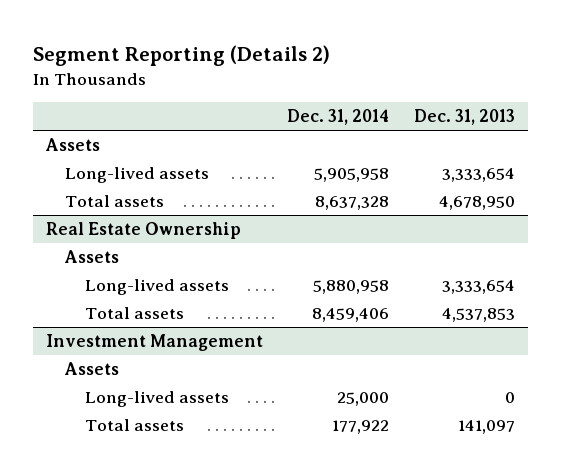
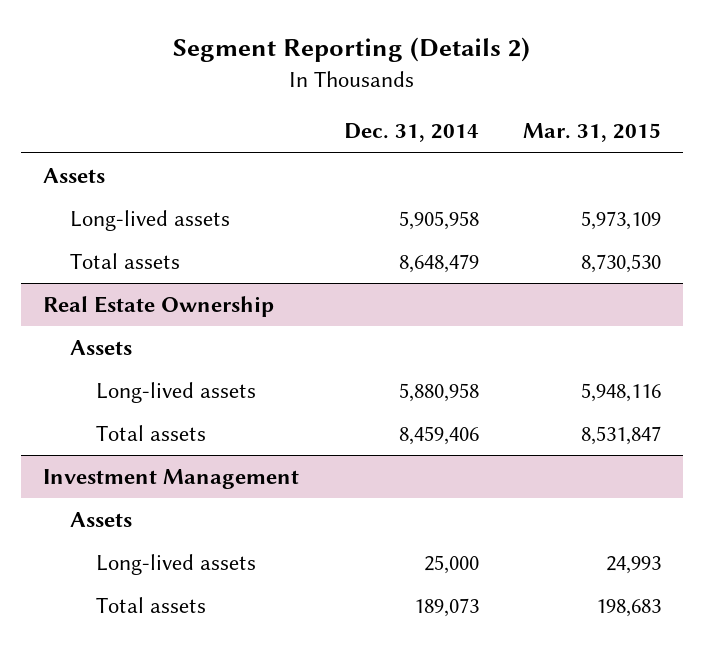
[414,109,516,126] Dec. 31, 2013 -> none
none -> [522,123,661,143] Mar. 31, 2015
[315,196,390,211] 8,637,328 -> [398,253,479,273] 8,648,479
[332,420,390,435] 177,922 -> [413,597,479,617] 189,073

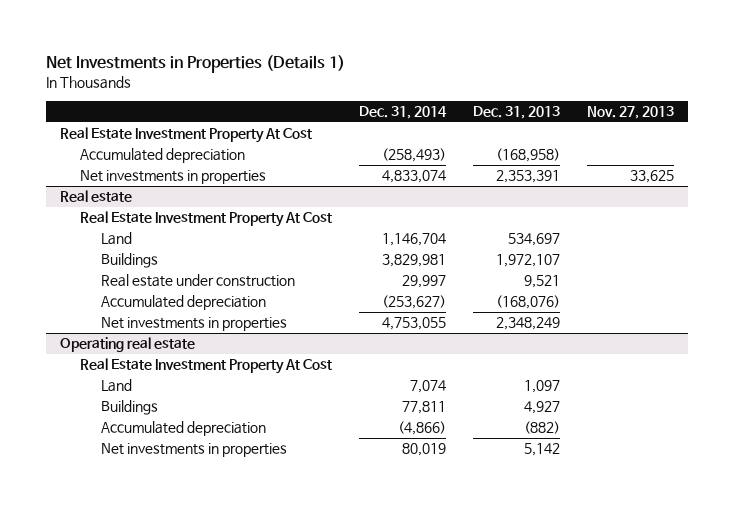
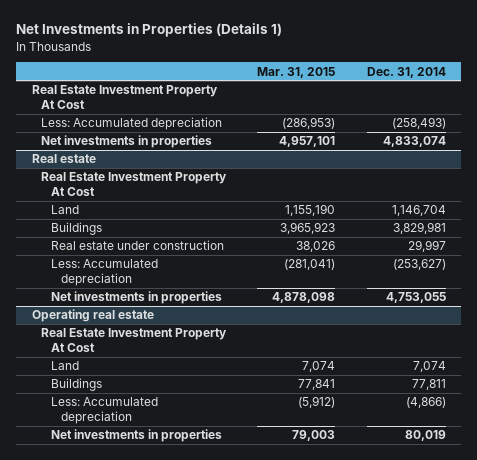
[473,106,561,120] Dec. 31, 2013 -> none
[587,106,675,120] Nov. 27, 2013 -> none
none -> [257,66,336,78] Mar. 31, 2015
[80,148,246,164] Accumulated depreciation -> [41,117,223,131] Less: Accumulated depreciation
[100,295,266,311] Accumulated depreciation -> [51,259,159,287] Less: Accumulated depreciation
[100,421,266,437] Accumulated depreciation -> [51,397,159,425] Less: Accumulated depreciation

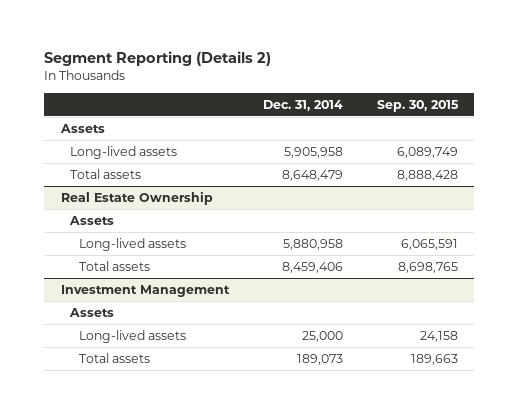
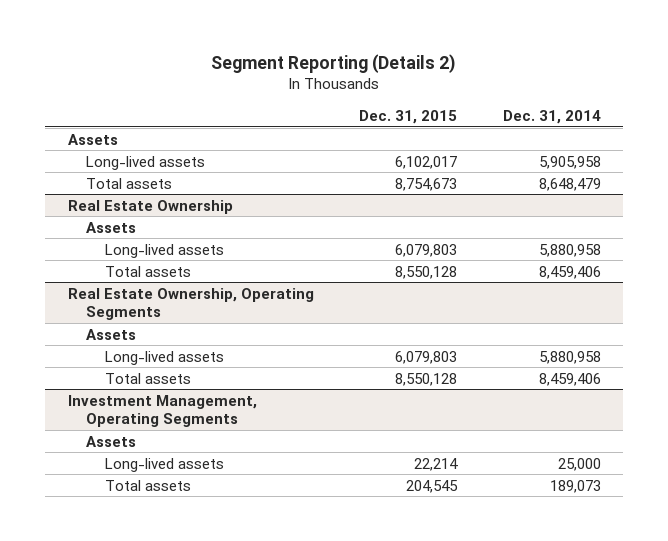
[376,99,459,112] Sep. 30, 2015 -> none
none -> [359,110,458,125] Dec. 31, 2015
[60,284,230,297] Investment Management -> none
none -> [67,287,314,320] Real Estate Ownership, Operating Segments
none -> [104,350,224,365] Long-lived assets
none -> [104,372,191,384] Total assets
none -> [67,394,257,427] Investment Management, Operating Segments
none -> [86,435,137,447] Assets

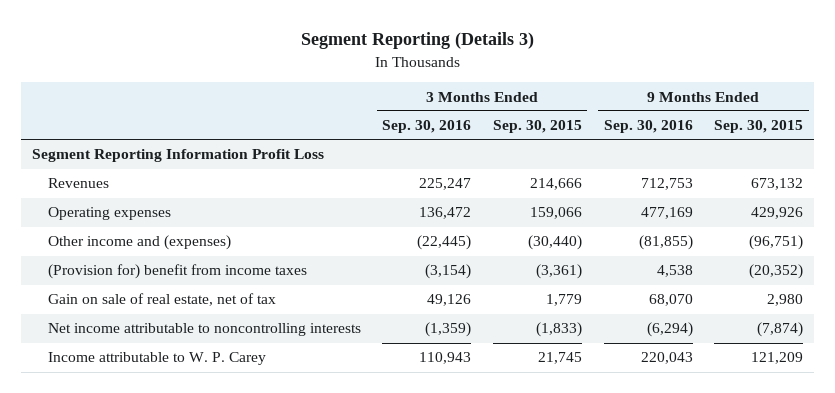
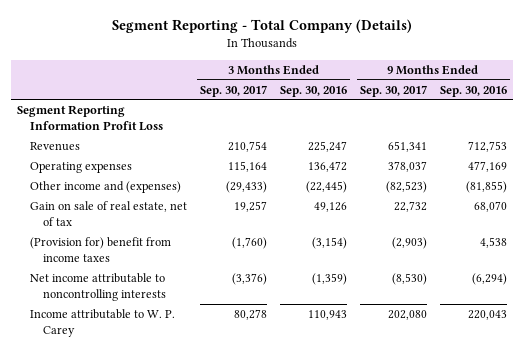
[300,32,534,50] Segment Reporting (Details 3) -> [112,19,413,34] Segment Reporting - Total Company (Details)
[493,120,583,134] Sep. 30, 2015 -> none
[714,120,804,134] Sep. 30, 2015 -> none
none -> [200,84,268,97] Sep. 30, 2017
none -> [359,84,427,97] Sep. 30, 2017
[47,264,307,280] (Provision for) benefit from income taxes -> [30,236,172,263] (Provision for) benefit from income taxes

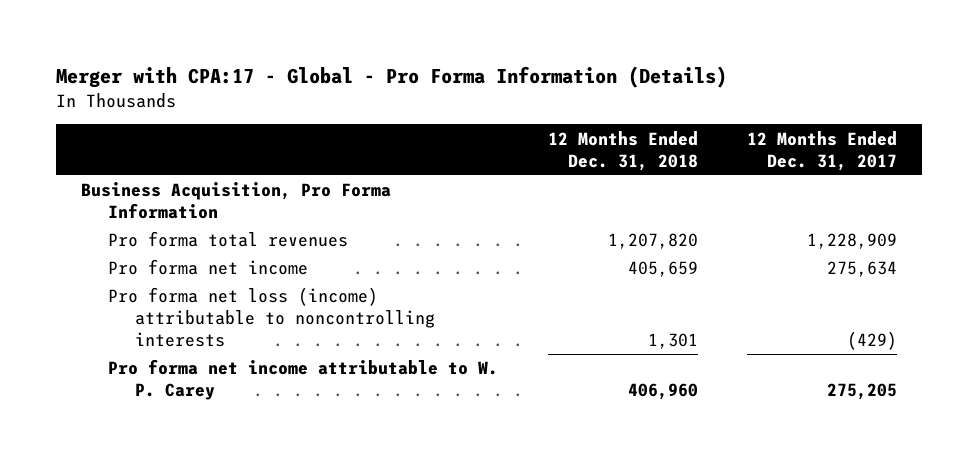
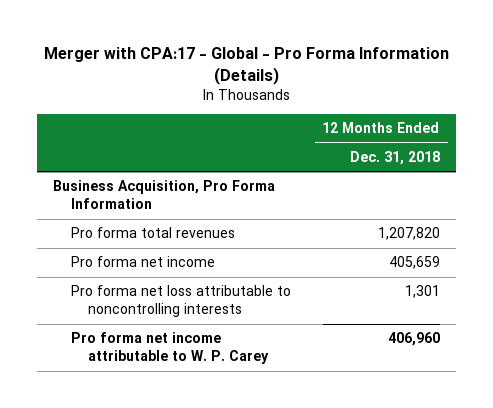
[747,130,898,171] 12 Months Ended Dec. 31, 2017 -> none
[108,287,436,348] Pro forma net loss (income) attributable to noncontrolling interests -> [70,285,291,318] Pro forma net loss attributable to noncontrolling interests

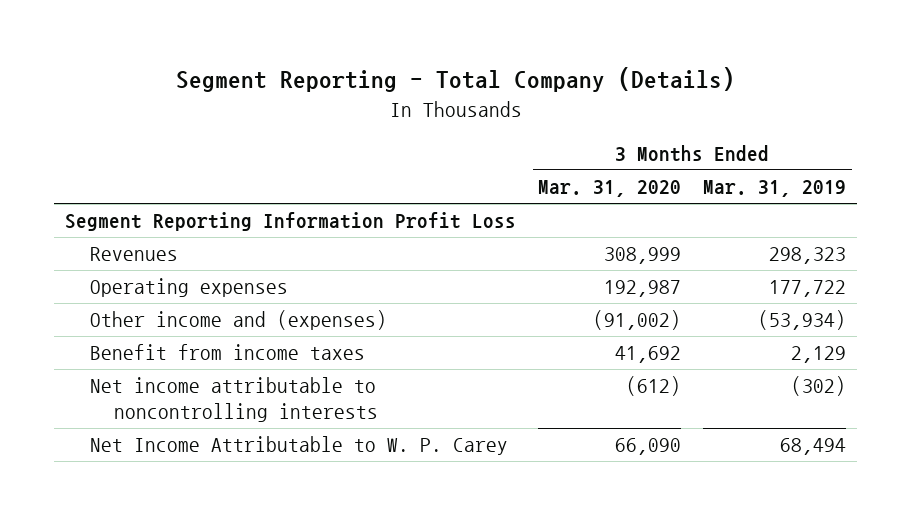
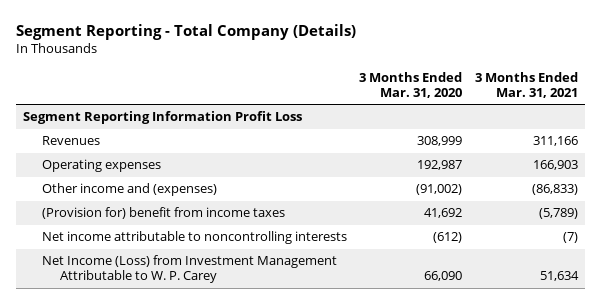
[703,180,847,198] Mar. 31, 2019 -> none
none -> [475,72,579,98] 3 Months Ended Mar. 31, 2021
[89,344,365,361] Benefit from income taxes -> [41,207,285,220] (Provision for) benefit from income taxes
[89,436,508,456] Net Income Attributable to W. P. Carey -> [41,255,337,284] Net Income (Loss) from Investment Management Attributable to W. P. Carey

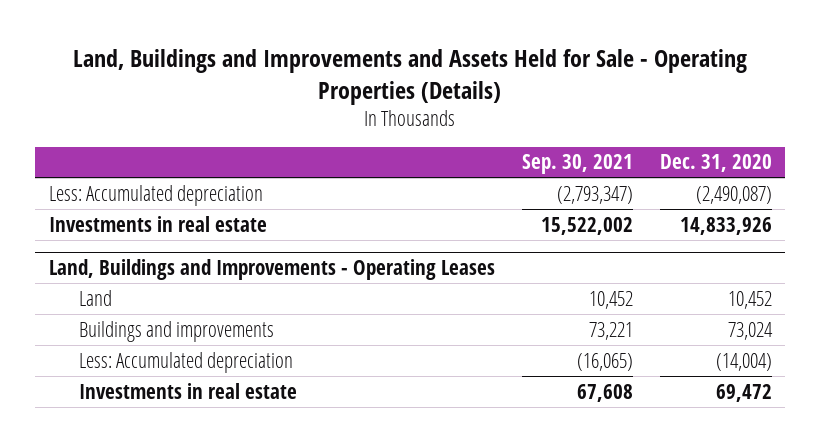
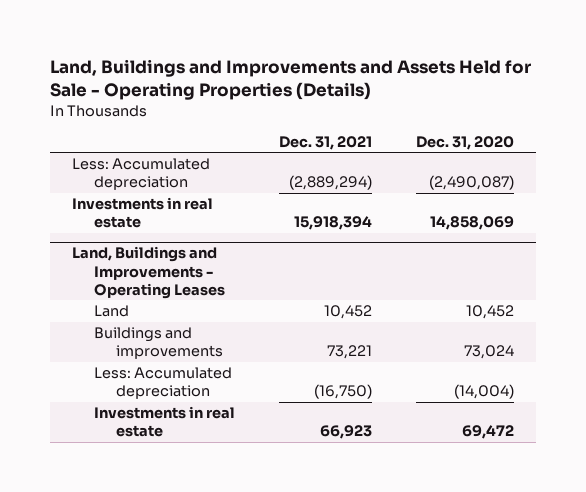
[521,154,633,175] Sep. 30, 2021 -> none
none -> [279,135,373,150] Dec. 31, 2021
[679,216,772,235] 14,833,926 -> [430,216,515,231] 14,858,069

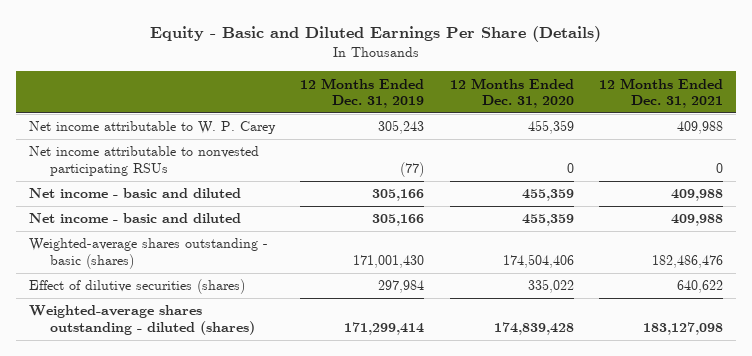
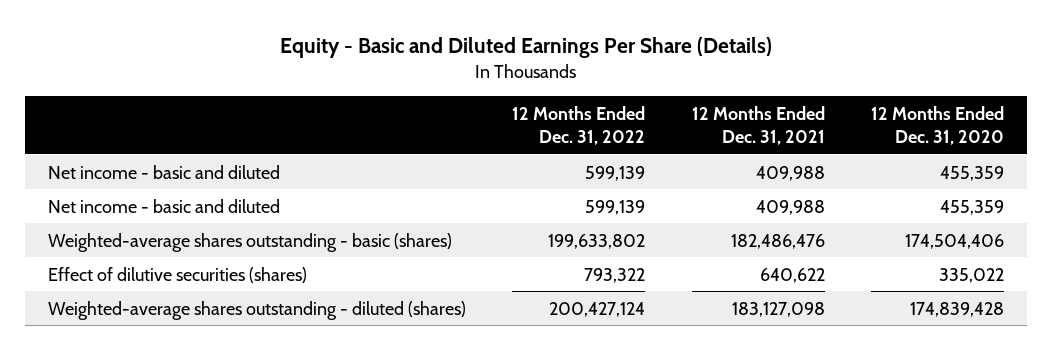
[300,77,425,109] 12 Months Ended Dec. 31, 2019 -> none
none -> [512,105,646,146] 12 Months Ended Dec. 31, 2022
[28,121,276,135] Net income attributable to W. P. Carey -> none
[28,146,259,177] Net income attributable to nonvested participating RSUs -> none

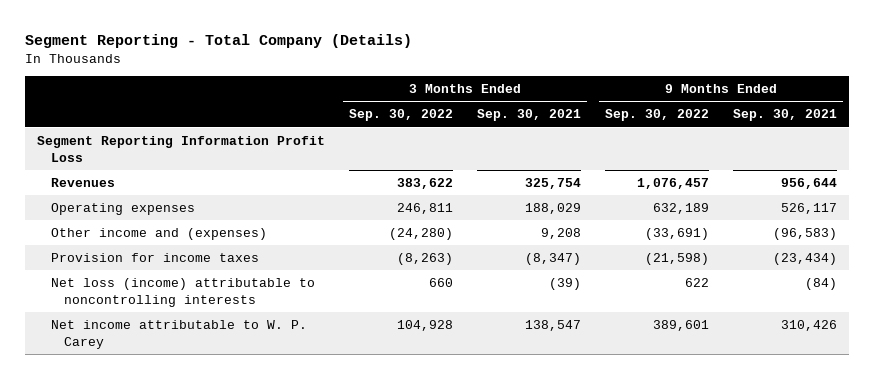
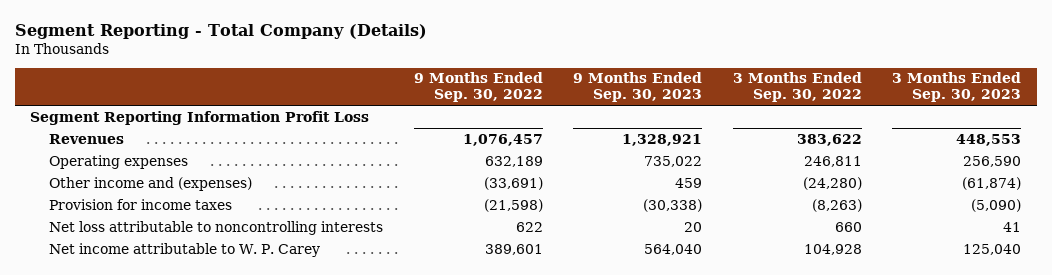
[476,109,581,122] Sep. 30, 2021 -> none
[732,109,837,122] Sep. 30, 2021 -> none
none -> [573,72,703,102] 9 Months Ended Sep. 30, 2023
none -> [892,72,1022,102] 3 Months Ended Sep. 30, 2023
[50,277,315,308] Net loss (income) attributable to noncontrolling interests -> [49,220,384,235] Net loss attributable to noncontrolling interests

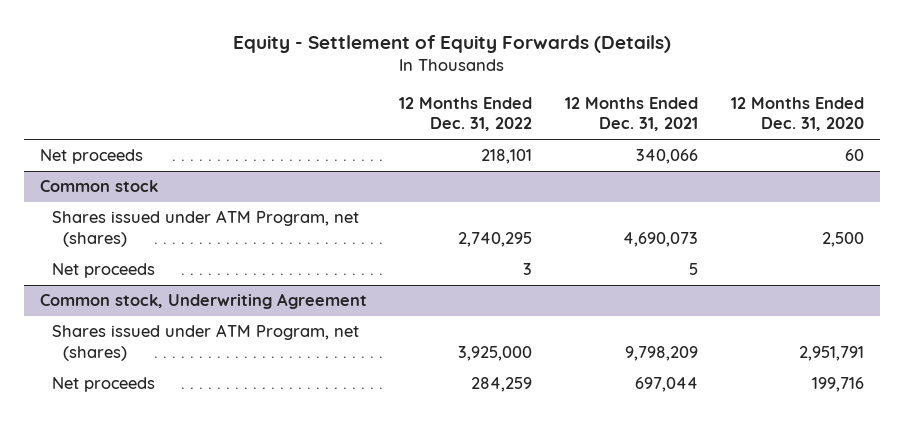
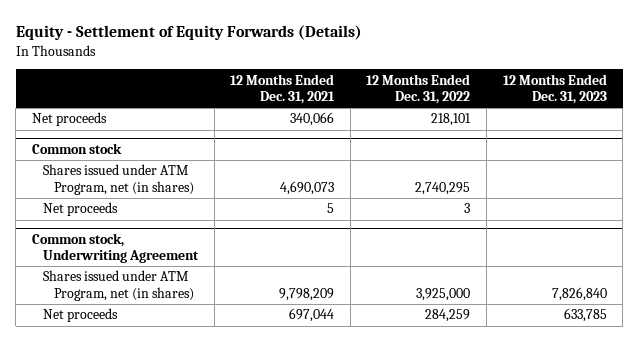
[730,97,864,132] 12 Months Ended Dec. 31, 2020 -> none
none -> [502,73,607,105] 12 Months Ended Dec. 31, 2023
[51,210,359,247] Shares issued under ATM Program, net (shares) -> [42,164,195,195] Shares issued under ATM Program, net (in shares)
[51,324,359,361] Shares issued under ATM Program, net (shares) -> [42,270,195,301] Shares issued under ATM Program, net (in shares)

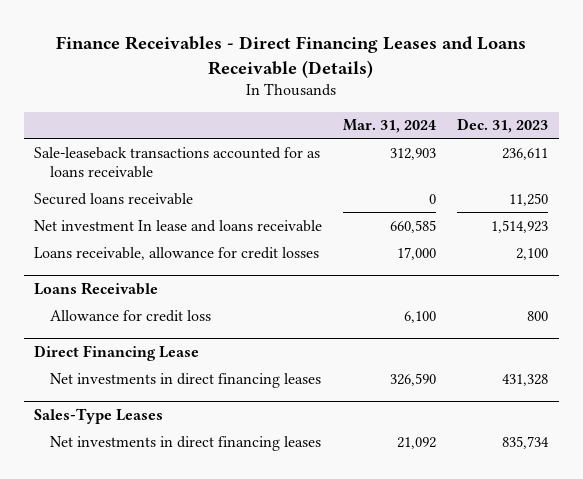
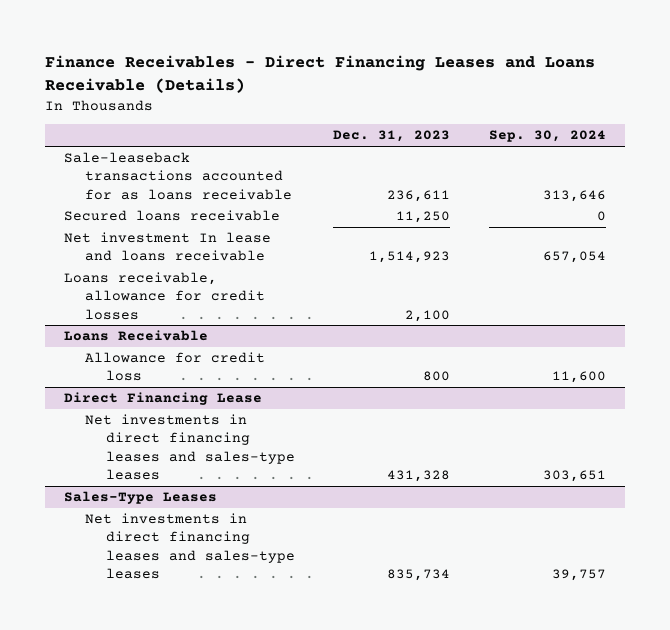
[343,119,437,134] Mar. 31, 2024 -> none
none -> [488,130,606,143] Sep. 30, 2024
[50,372,322,388] Net investments in direct financing leases -> [84,414,295,480] Net investments in direct financing leases and sales-type leases
[50,435,322,451] Net investments in direct financing leases -> [84,513,295,579] Net investments in direct financing leases and sales-type leases

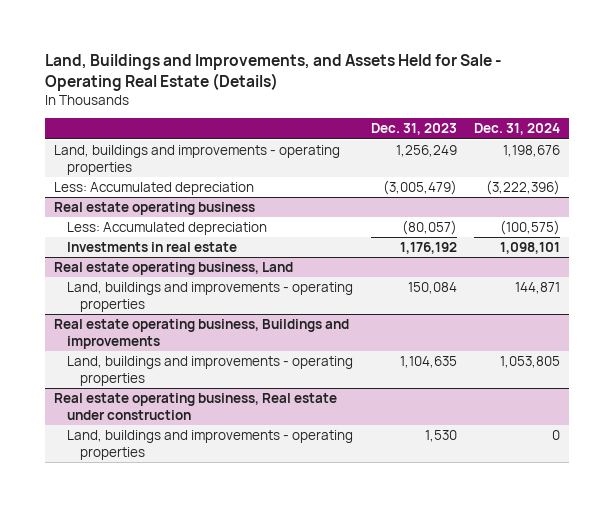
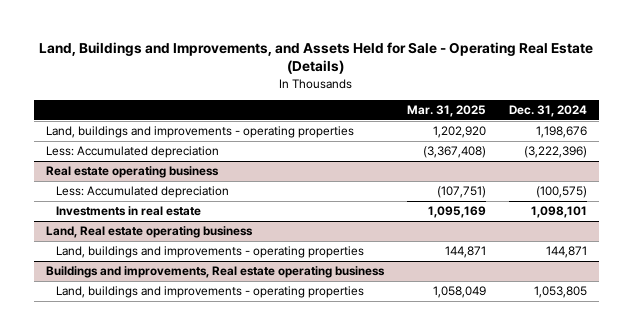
[370,123,457,136] Dec. 31, 2023 -> none
none -> [406,104,486,117] Mar. 31, 2025
[53,262,293,276] Real estate operating business, Land -> [45,226,253,239] Land, Real estate operating business
[53,319,349,349] Real estate operating business, Buildings and improvements -> [45,266,385,279] Buildings and improvements, Real estate operating business
[53,393,337,420] Real estate operating business, Real estate under construction -> none
[66,430,353,460] Land, buildings and improvements - operating properties -> none

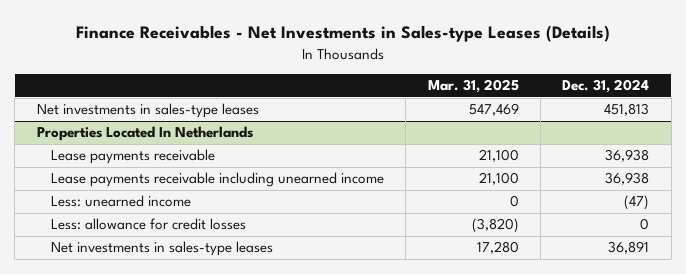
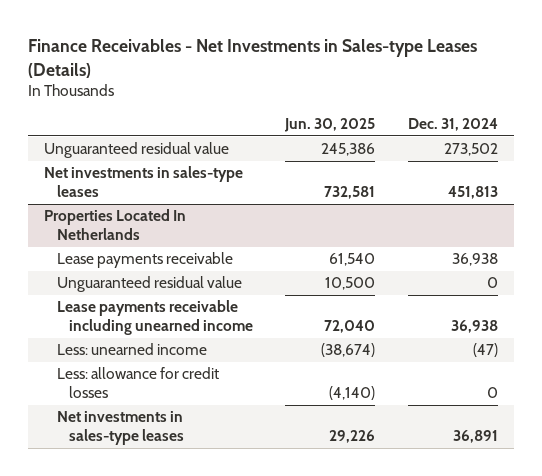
[427,79,519,94] Mar. 31, 2025 -> none
none -> [284,117,376,132] Jun. 30, 2025
none -> [44,142,230,159] Unguaranteed residual value
none -> [56,276,242,293] Unguaranteed residual value

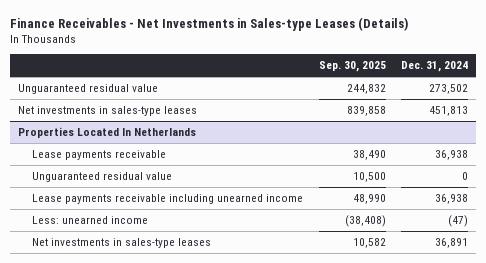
[284,117,376,132] Jun. 30, 2025 -> none
none -> [318,61,386,73] Sep. 30, 2025
[56,367,219,399] Less: allowance for credit losses -> none

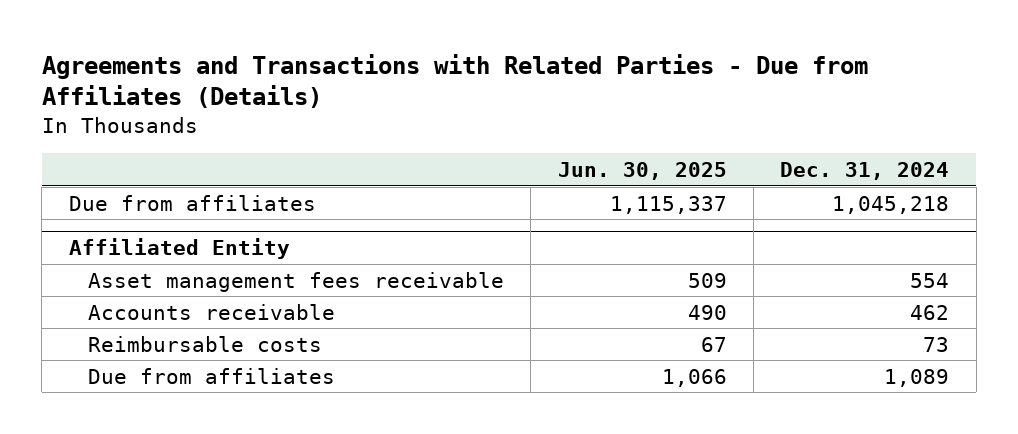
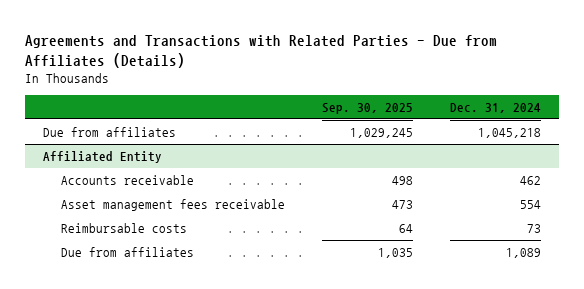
[557,161,727,180] Jun. 30, 2025 -> none
none -> [322,102,414,114] Sep. 30, 2025
[87,271,504,292] Asset management fees receivable -> [61,198,286,211] Asset management fees receivable

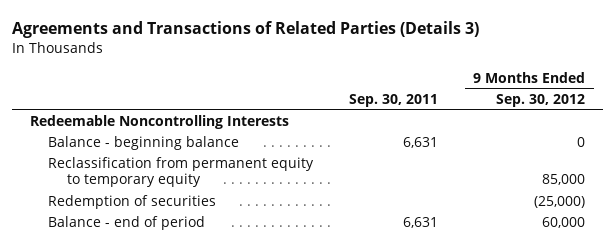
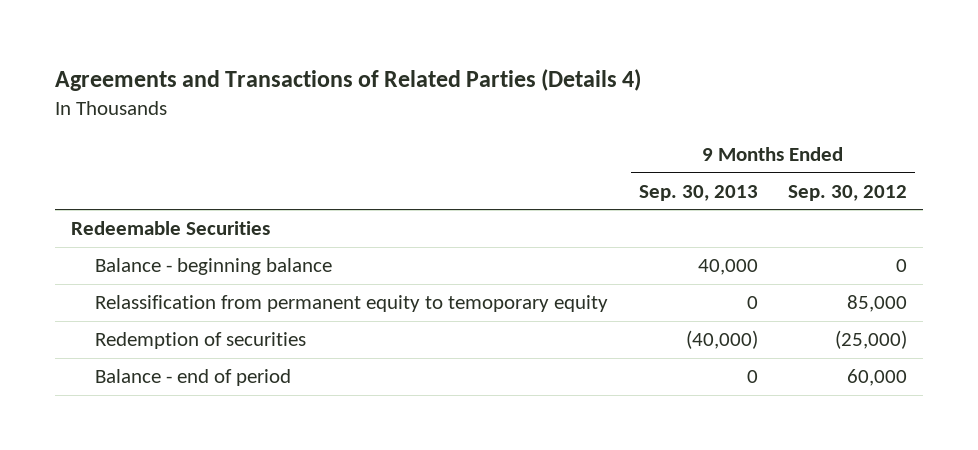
[12,21,480,39] Agreements and Transactions of Related Parties (Details 3) -> [55,69,642,92] Agreements and Transactions of Related Parties (Details 4)
[348,93,438,107] Sep. 30, 2011 -> none
none -> [638,184,758,201] Sep. 30, 2013
[30,114,290,129] Redeemable Noncontrolling Interests -> [70,221,270,236] Redeemable Securities
[48,156,315,188] Reclassification from permanent equity to temporary equity -> [95,295,609,313] Relassification from permanent equity to temoporary equity

